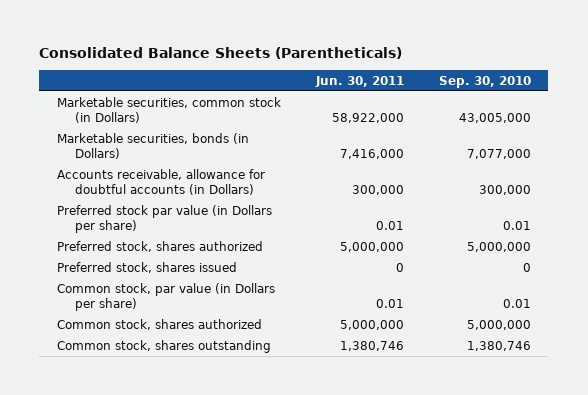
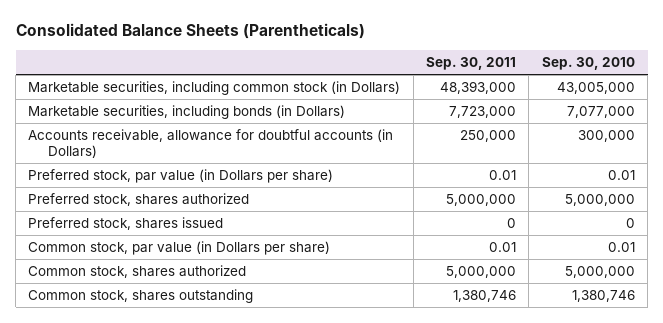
[314,76,404,88] Jun. 30, 2011 -> none
none -> [426,56,517,70] Sep. 30, 2011
[56,96,281,123] Marketable securities, common stock (in Dollars) -> [28,81,401,96] Marketable securities, including common stock (in Dollars)
[56,132,249,159] Marketable securities, bonds (in Dollars) -> [28,105,346,120] Marketable securities, including bonds (in Dollars)
[56,204,272,233] Preferred stock par value (in Dollars per share) -> [28,169,334,184] Preferred stock, par value (in Dollars per share)

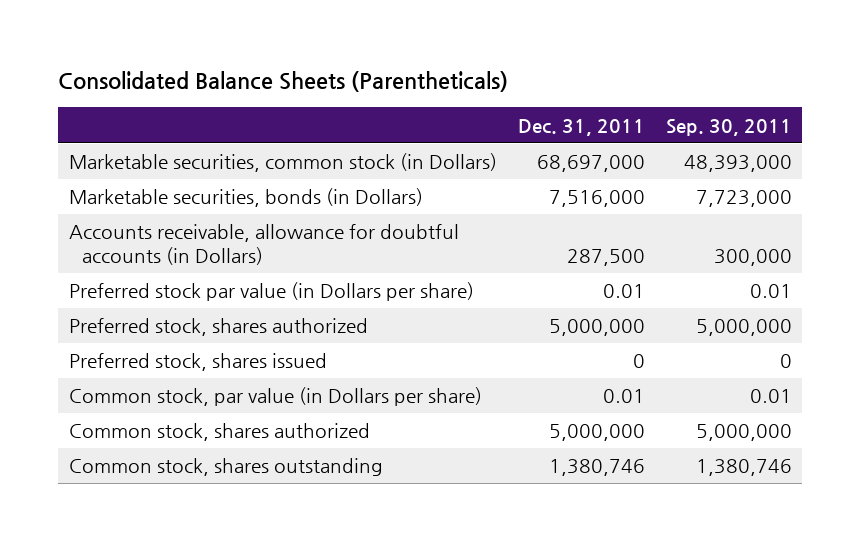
[541,56,635,70] Sep. 30, 2010 -> none
none -> [517,118,645,136] Dec. 31, 2011
[28,81,401,96] Marketable securities, including common stock (in Dollars) -> [68,153,497,173] Marketable securities, common stock (in Dollars)
[28,105,346,120] Marketable securities, including bonds (in Dollars) -> [68,188,423,208] Marketable securities, bonds (in Dollars)
[460,130,517,143] 250,000 -> [713,248,792,266] 300,000
[28,169,334,184] Preferred stock, par value (in Dollars per share) -> [68,282,474,302] Preferred stock par value (in Dollars per share)

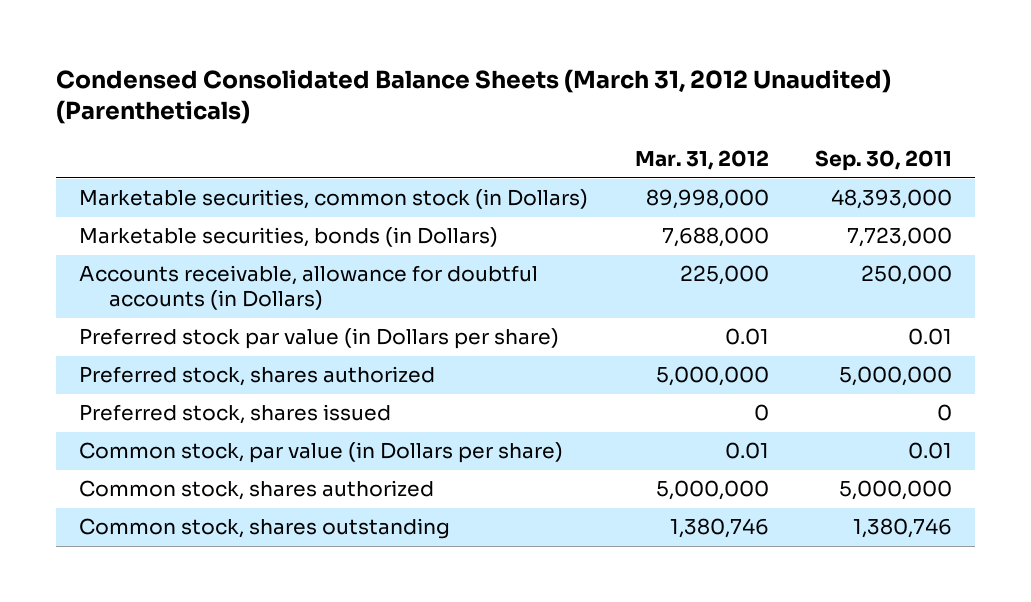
[58,71,509,93] Consolidated Balance Sheets (Parentheticals) -> [56,68,892,125] Condensed Consolidated Balance Sheets (March 31, 2012 Unaudited) (Parentheticals)
[517,118,645,136] Dec. 31, 2011 -> none
none -> [634,150,769,171] Mar. 31, 2012
[713,248,792,266] 300,000 -> [860,265,952,286] 250,000

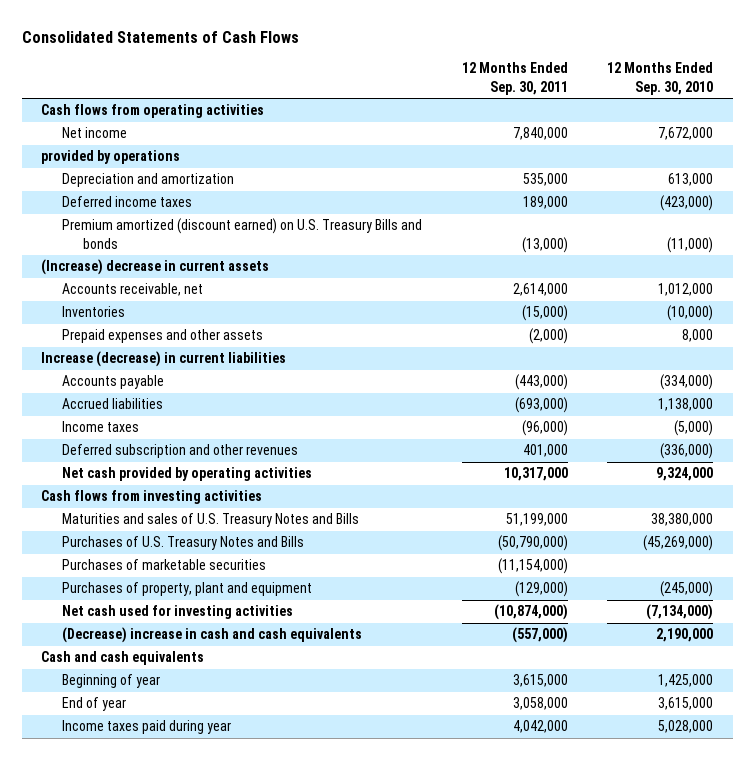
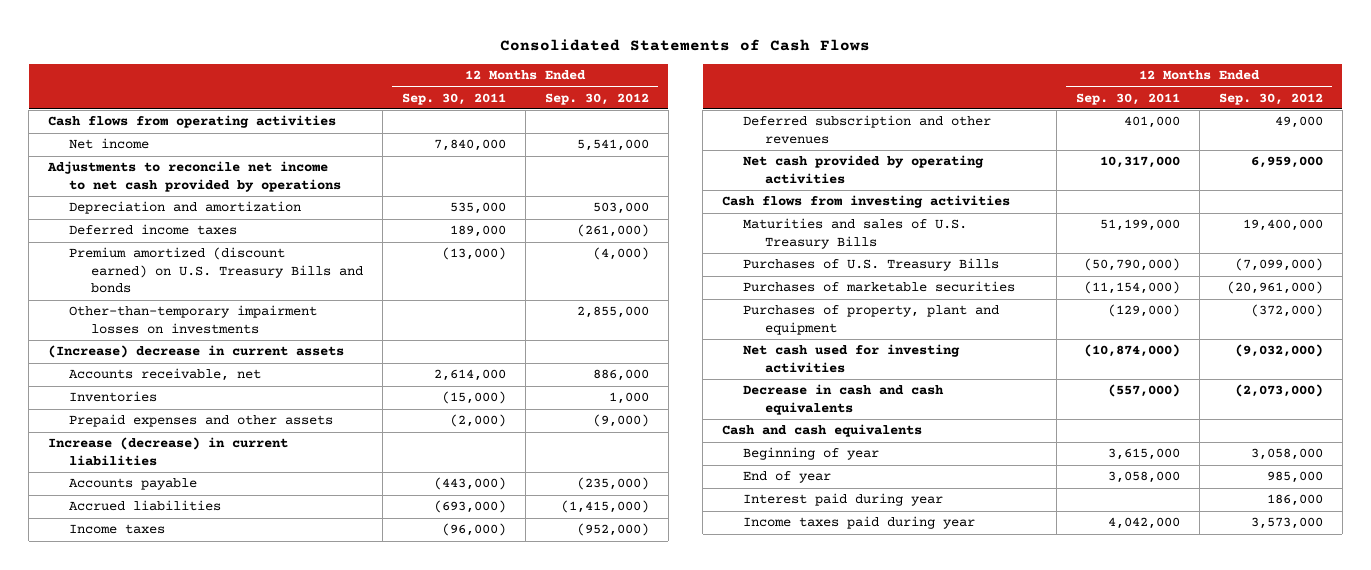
[607,62,714,95] 12 Months Ended Sep. 30, 2010 -> none
none -> [544,92,649,105] Sep. 30, 2012
[41,150,181,165] provided by operations -> none
none -> [47,161,342,192] Adjustments to reconcile net income to net cash provided by operations
none -> [69,305,318,334] Other-than-temporary impairment losses on investments
[61,513,359,528] Maturities and sales of U.S. Treasury Notes and Bills -> [743,218,968,249] Maturities and sales of U.S. Treasury Bills
[61,536,304,551] Purchases of U.S. Treasury Notes and Bills -> [743,258,1000,272] Purchases of U.S. Treasury Bills
[61,627,362,644] (Decrease) increase in cash and cash equivalents -> [743,384,945,415] Decrease in cash and cash equivalents
none -> [743,493,944,507] Interest paid during year

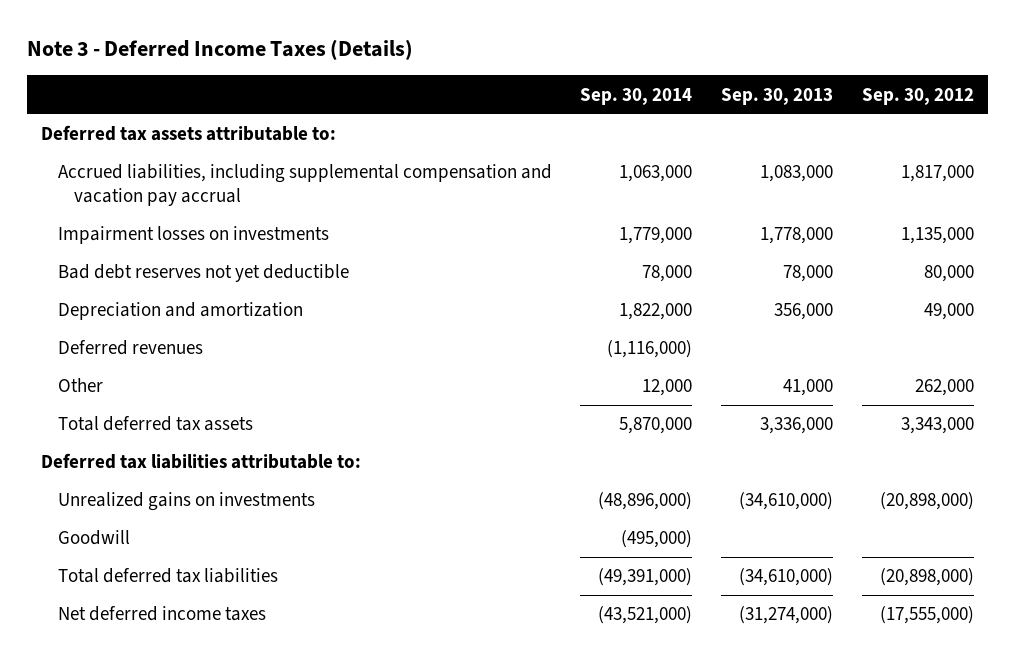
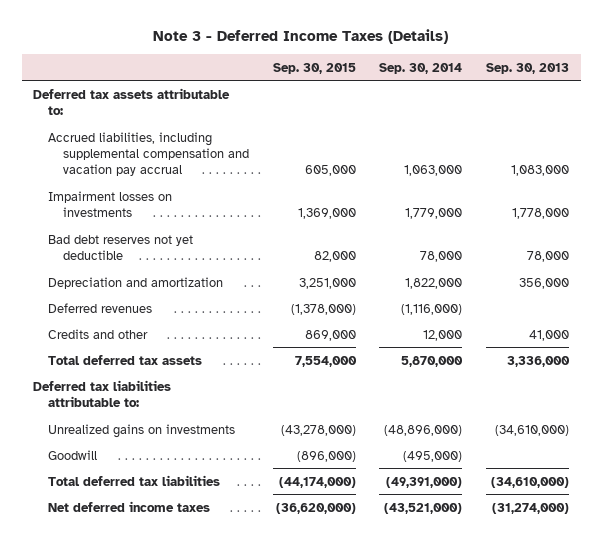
[861,87,974,105] Sep. 30, 2012 -> none
none -> [272,62,356,74] Sep. 30, 2015
[57,378,103,393] Other -> [48,328,149,339] Credits and other

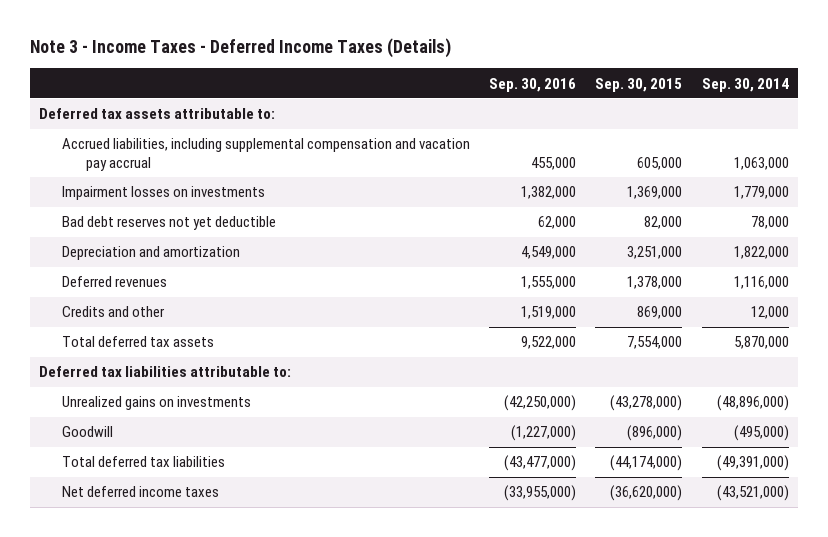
[153,29,449,45] Note 3 - Deferred Income Taxes (Details) -> [29,38,451,59] Note 3 - Income Taxes - Deferred Income Taxes (Details)
[486,62,570,74] Sep. 30, 2013 -> none
none -> [489,77,577,92] Sep. 30, 2016
[290,303,356,315] (1,378,000) -> [627,276,683,290] 1,378,000
[401,303,463,315] (1,116,000) -> [733,276,789,290] 1,116,000

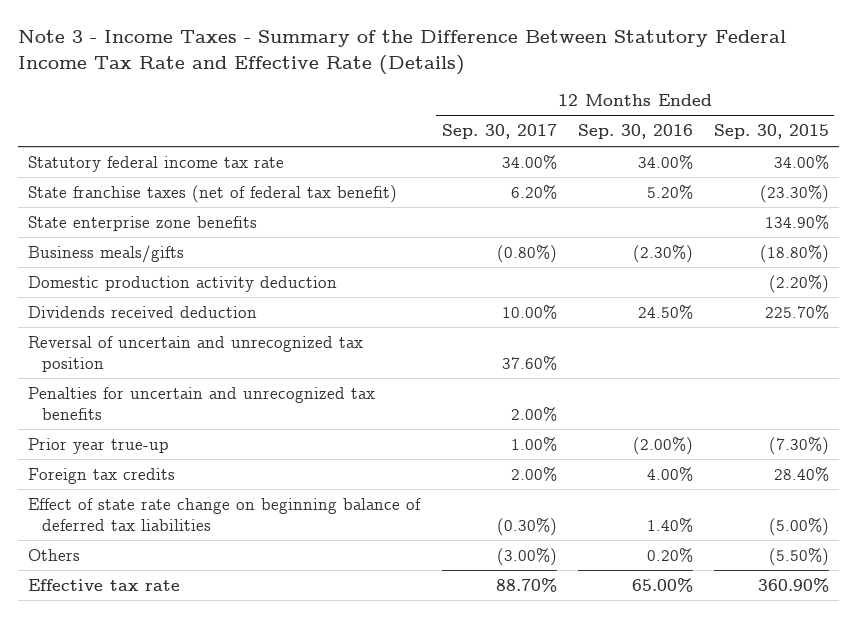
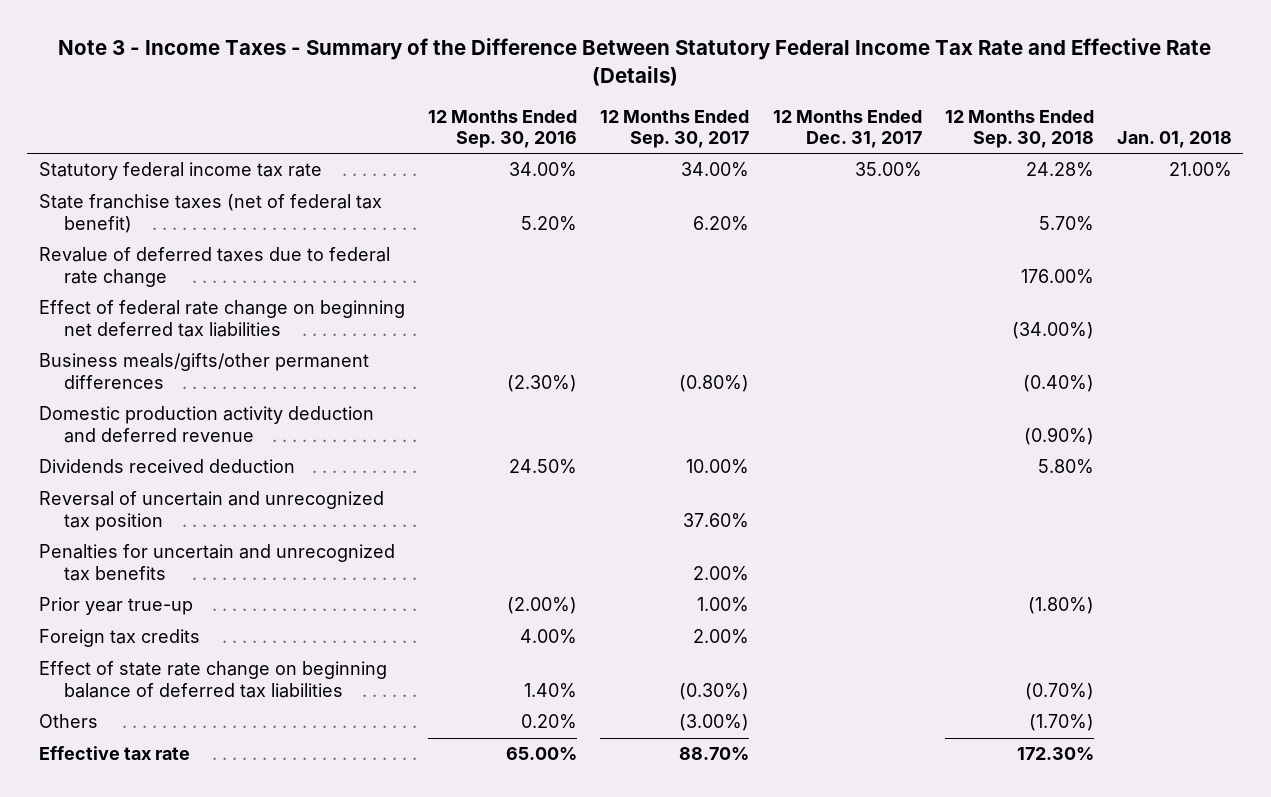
[713,124,829,140] Sep. 30, 2015 -> none
none -> [772,109,922,149] 12 Months Ended Dec. 31, 2017
none -> [944,109,1094,149] 12 Months Ended Sep. 30, 2018
none -> [1116,131,1232,149] Jan. 01, 2018
[28,215,258,231] State enterprise zone benefits -> none
none -> [39,247,391,287] Revalue of deferred taxes due to federal rate change
none -> [39,300,406,337] Effect of federal rate change on beginning net deferred tax liabilities
[28,244,185,263] Business meals/gifts -> [39,353,370,389] Business meals/gifts/other permanent differences
[28,275,338,292] Domestic production activity deduction -> [39,406,375,443] Domestic production activity deduction and deferred revenue

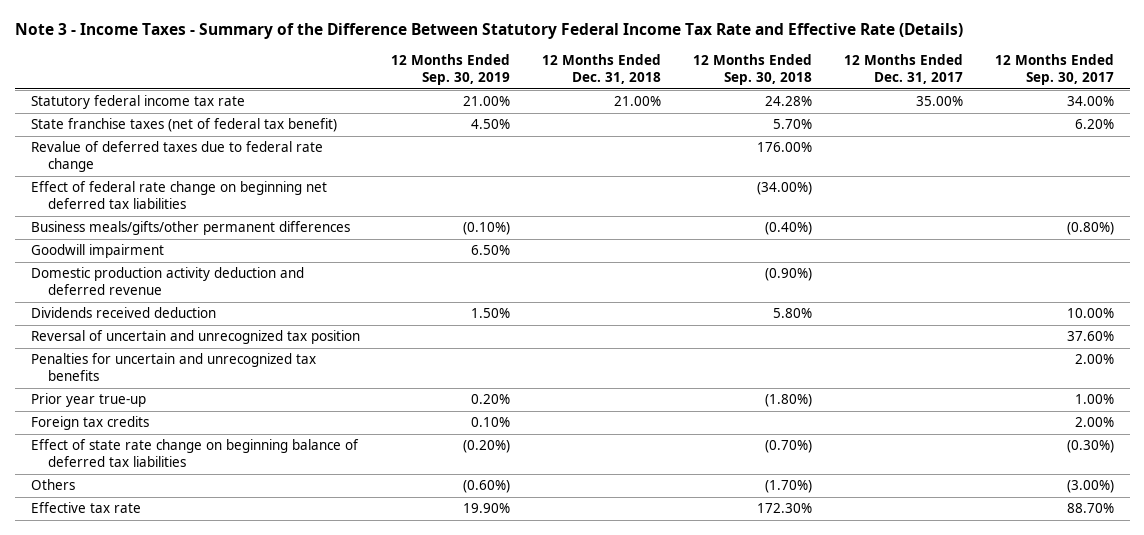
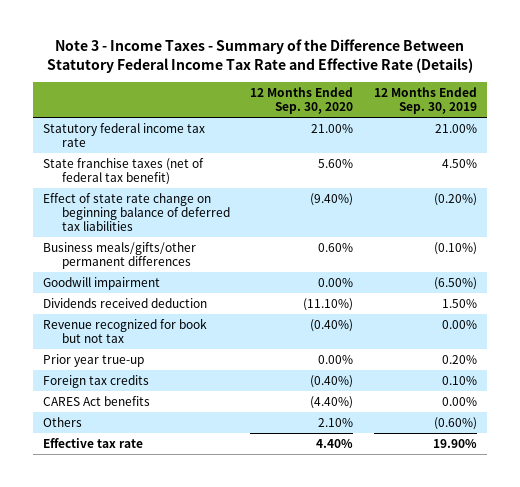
[542,54,662,84] 12 Months Ended Dec. 31, 2018 -> none
[693,54,813,85] 12 Months Ended Sep. 30, 2018 -> none
[844,54,964,84] 12 Months Ended Dec. 31, 2017 -> none
[994,54,1114,85] 12 Months Ended Sep. 30, 2017 -> none
none -> [250,86,354,114] 12 Months Ended Sep. 30, 2020
[30,141,323,173] Revalue of deferred taxes due to federal rate change -> none
[30,181,327,210] Effect of federal rate change on beginning net deferred tax liabilities -> none
[30,439,359,468] Effect of state rate change on beginning balance of deferred tax liabilities -> [43,193,230,231] Effect of state rate change on beginning balance of deferred tax liabilities
[30,267,304,296] Domestic production activity deduction and deferred revenue -> none
[471,245,511,256] 6.50% -> [433,277,477,291] (6.50%)
[30,330,360,345] Reversal of uncertain and unrecognized tax position -> none
[30,353,316,382] Penalties for uncertain and unrecognized tax benefits -> none
none -> [43,318,208,343] Revenue recognized for book but not tax
none -> [43,396,151,407] CARES Act benefits

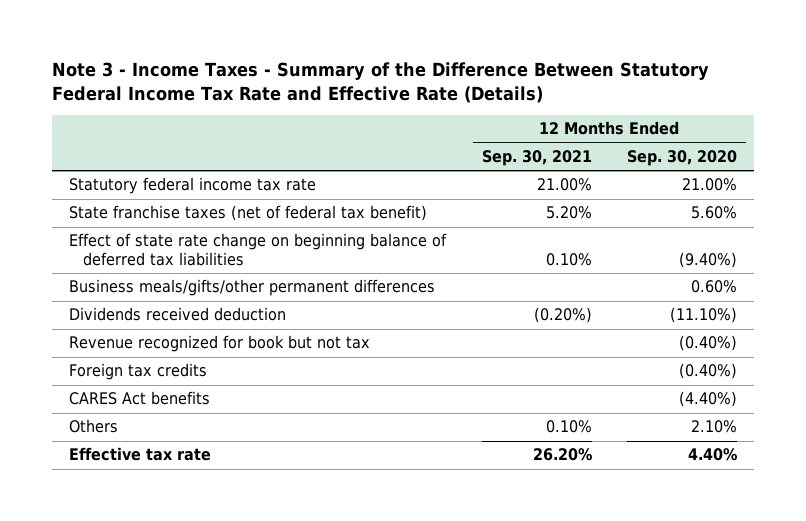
[373,86,477,114] 12 Months Ended Sep. 30, 2019 -> none
none -> [481,150,592,167] Sep. 30, 2021
[43,277,161,291] Goodwill impairment -> none
[43,354,145,368] Prior year true-up -> none

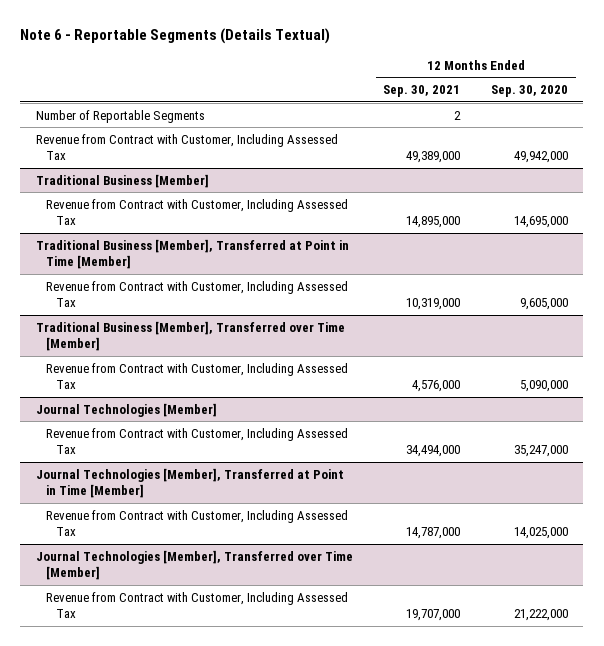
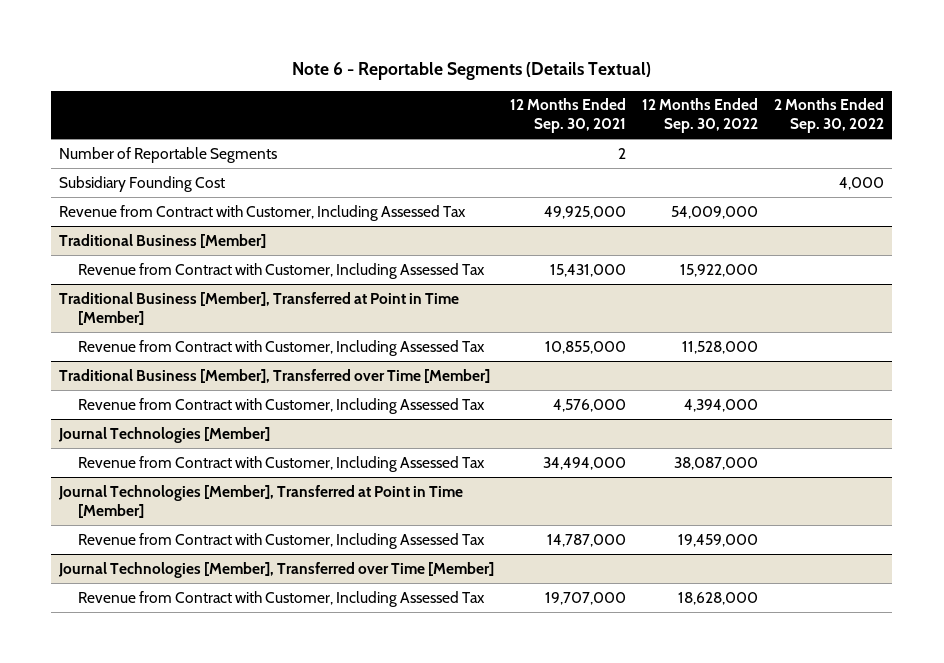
[491,85,569,98] Sep. 30, 2020 -> none
none -> [642,98,759,134] 12 Months Ended Sep. 30, 2022
none -> [774,98,885,134] 2 Months Ended Sep. 30, 2022
none -> [59,175,226,192] Subsidiary Founding Cost
[406,151,461,164] 49,389,000 -> [544,205,627,219] 49,925,000
[406,216,461,229] 14,895,000 -> [550,263,627,277] 15,431,000
[406,298,461,311] 10,319,000 -> [545,340,627,354] 10,855,000

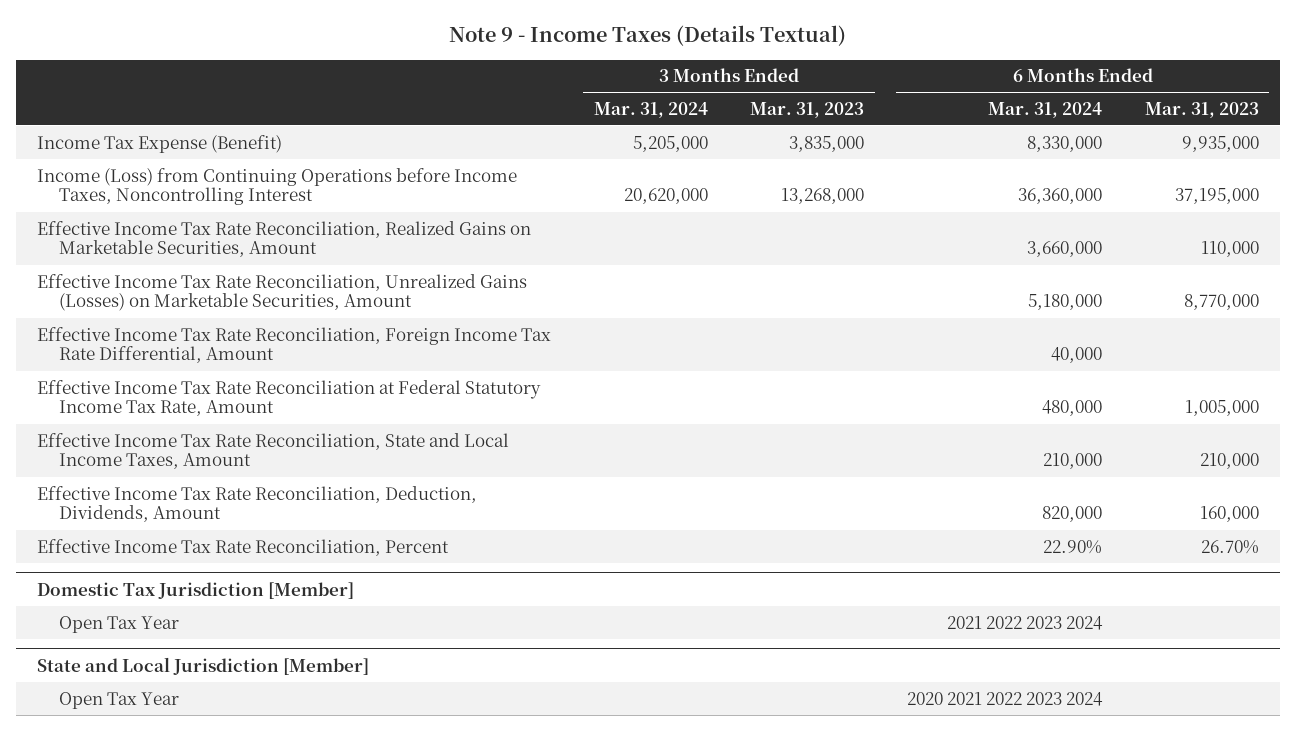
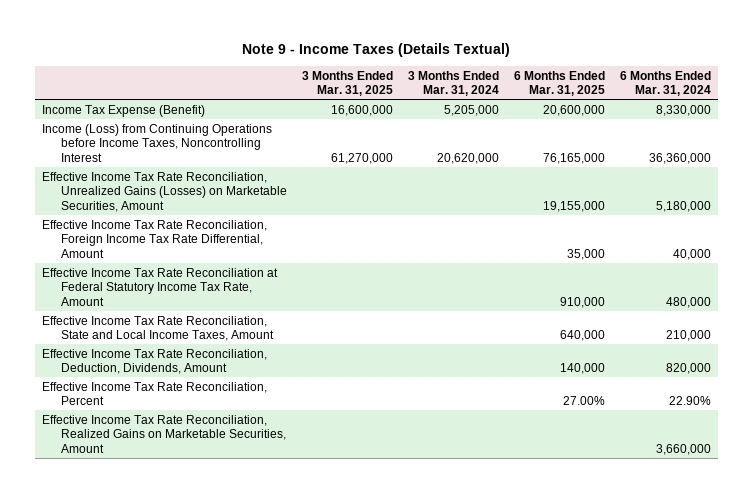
[750,101,865,118] Mar. 31, 2023 -> none
[1144,101,1259,118] Mar. 31, 2023 -> none
none -> [301,70,393,96] 3 Months Ended Mar. 31, 2025
none -> [513,70,605,96] 6 Months Ended Mar. 31, 2025
[36,581,354,599] Domestic Tax Jurisdiction [Member] -> none
[58,615,179,633] Open Tax Year -> none
[36,656,369,675] State and Local Jurisdiction [Member] -> none
[58,691,179,709] Open Tax Year -> none
[36,220,531,258] Effective Income Tax Rate Reconciliation, Realized Gains on Marketable Securities, Amount -> [42,414,286,453] Effective Income Tax Rate Reconciliation, Realized Gains on Marketable Securities, Amount

